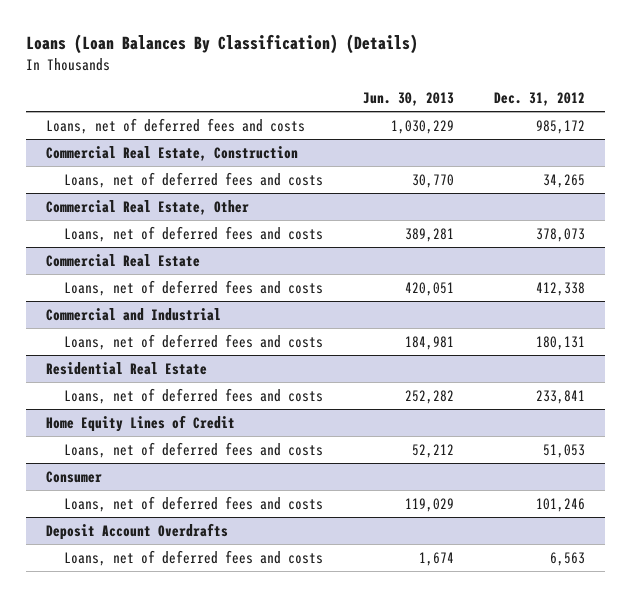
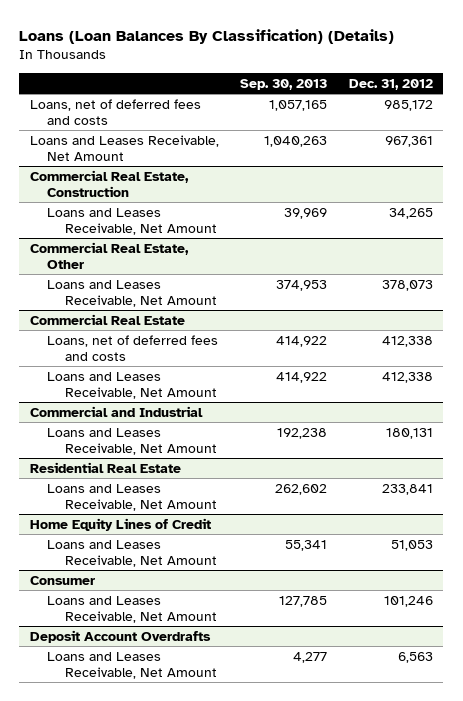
[362,92,454,107] Jun. 30, 2013 -> none
none -> [240,78,328,90] Sep. 30, 2013
none -> [29,134,219,161] Loans and Leases Receivable, Net Amount
[64,171,324,188] Loans, net of deferred fees and costs -> [47,207,217,235] Loans and Leases Receivable, Net Amount
[64,225,324,242] Loans, net of deferred fees and costs -> [47,279,217,307] Loans and Leases Receivable, Net Amount
none -> [47,371,217,399] Loans and Leases Receivable, Net Amount
[64,333,324,350] Loans, net of deferred fees and costs -> [47,427,217,455] Loans and Leases Receivable, Net Amount
[64,387,324,404] Loans, net of deferred fees and costs -> [47,483,217,511] Loans and Leases Receivable, Net Amount
[64,441,324,458] Loans, net of deferred fees and costs -> [47,539,217,567] Loans and Leases Receivable, Net Amount
[64,495,324,512] Loans, net of deferred fees and costs -> [47,595,217,623] Loans and Leases Receivable, Net Amount
[64,549,324,566] Loans, net of deferred fees and costs -> [47,651,217,679] Loans and Leases Receivable, Net Amount

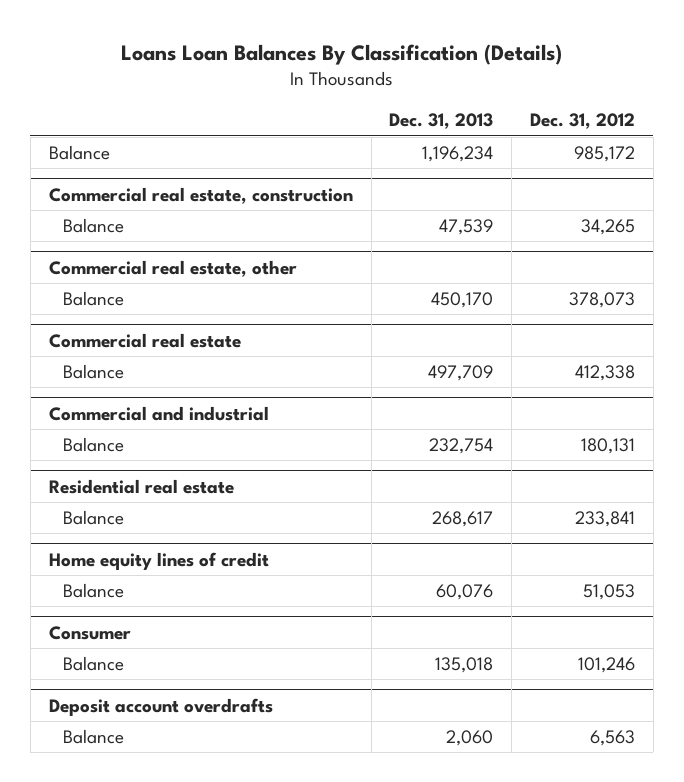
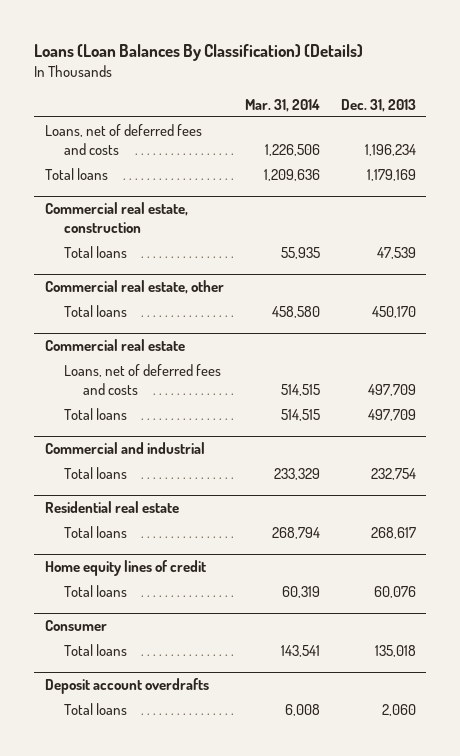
[120,43,562,65] Loans Loan Balances By Classification (Details) -> [34,44,364,62] Loans (Loan Balances By Classification) (Details)
[530,113,636,130] Dec. 31, 2012 -> none
none -> [244,98,320,112] Mar. 31, 2014
[48,144,110,160] Balance -> [44,123,202,155] Loans, net of deferred fees and costs
none -> [44,167,108,180] Total loans
[63,217,125,233] Balance -> [63,245,127,258] Total loans
[63,290,125,306] Balance -> [63,304,127,317] Total loans
[63,363,125,379] Balance -> [63,363,221,395] Loans, net of deferred fees and costs
none -> [63,407,127,420] Total loans
[63,436,125,452] Balance -> [63,466,127,479] Total loans
[63,509,125,525] Balance -> [63,525,127,538] Total loans
[63,582,125,598] Balance -> [63,584,127,597] Total loans
[63,655,125,671] Balance -> [63,643,127,656] Total loans
[63,728,125,744] Balance -> none
none -> [63,702,127,715] Total loans

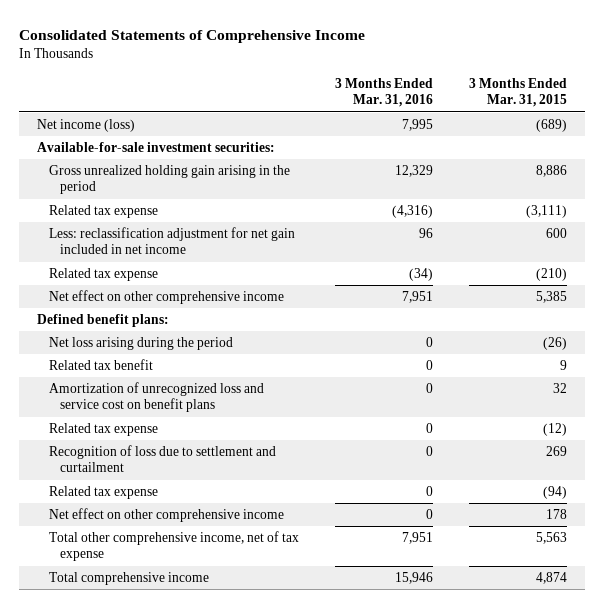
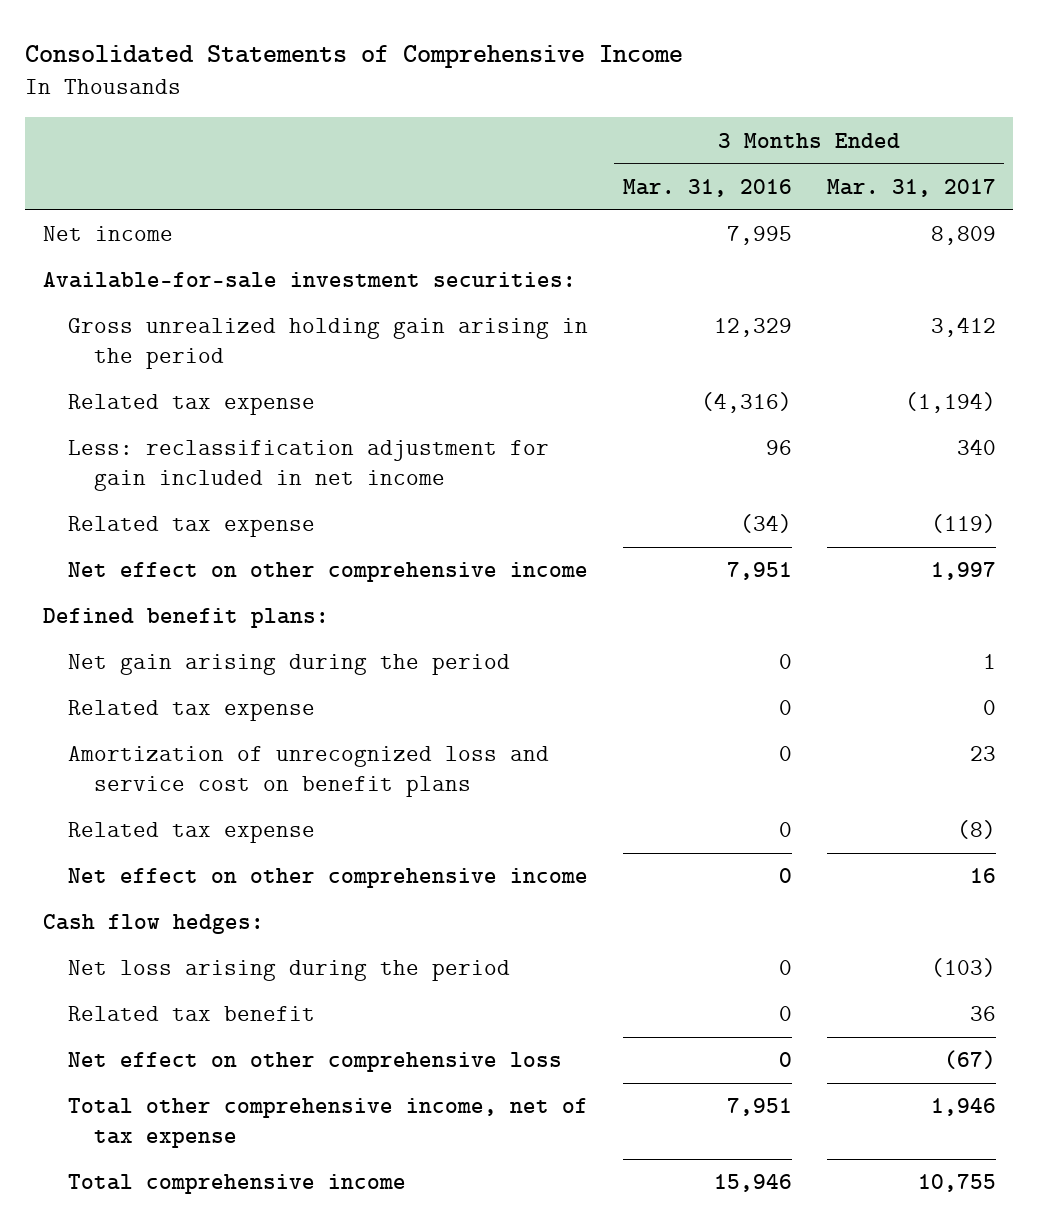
[469,78,568,108] 3 Months Ended Mar. 31, 2015 -> none
none -> [826,178,996,197] Mar. 31, 2017
[36,119,135,133] Net income (loss) -> [42,226,173,242] Net income
[48,227,295,255] Less: reclassification adjustment for net gain included in net income -> [68,440,550,492] Less: reclassification adjustment for gain included in net income
none -> [68,654,511,676] Net gain arising during the period
[48,445,276,473] Recognition of loss due to settlement and curtailment -> none
[48,382,264,413] Amortization of unrecognized loss and service cost on benefit plans -> [68,746,550,798] Amortization of unrecognized loss and service cost on benefit plans
none -> [42,914,264,935] Cash flow hedges:
[48,337,233,351] Net loss arising during the period -> [68,960,511,982] Net loss arising during the period
[48,359,153,371] Related tax benefit -> [68,1006,316,1022] Related tax benefit
none -> [68,1052,563,1073] Net effect on other comprehensive loss

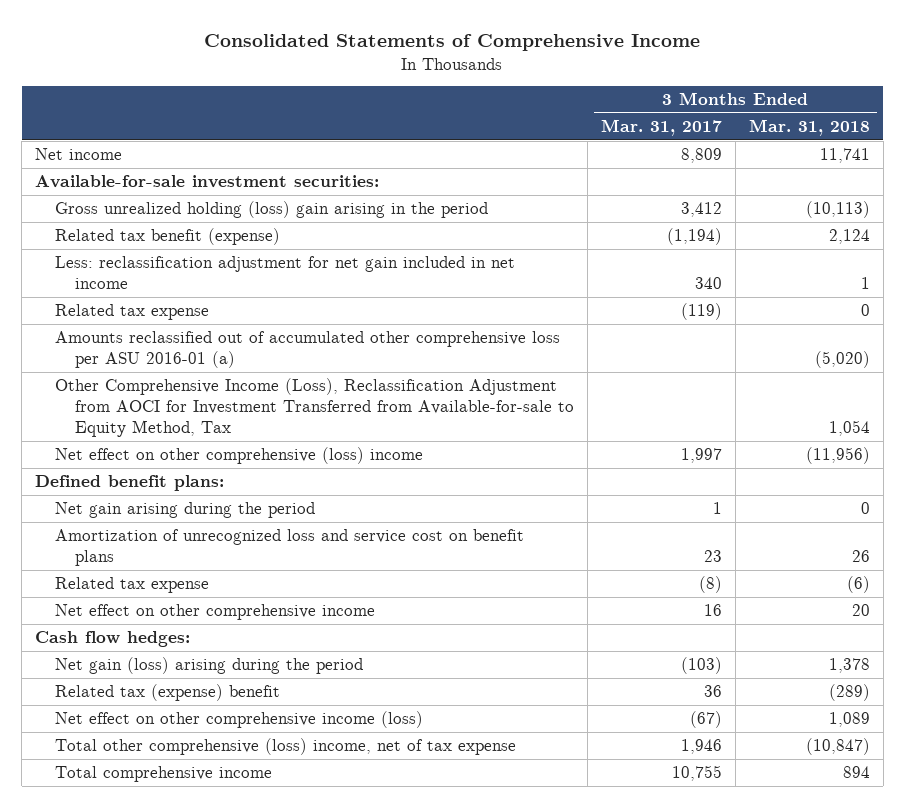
[623,178,793,197] Mar. 31, 2016 -> none
none -> [748,118,870,136] Mar. 31, 2018
[68,318,589,370] Gross unrealized holding gain arising in the period -> [55,201,489,219] Gross unrealized holding (loss) gain arising in the period
[68,394,316,416] Related tax expense -> [55,228,281,246] Related tax benefit (expense)
[68,440,550,492] Less: reclassification adjustment for gain included in net income -> [55,256,516,290] Less: reclassification adjustment for net gain included in net income
none -> [55,331,561,369] Amounts reclassified out of accumulated other comprehensive loss per ASU 2016-01 (a)
none -> [55,378,575,438] Other Comprehensive Income (Loss), Reclassification Adjustment from AOCI for Investment Transferred from Available-for-sale to Equity Method, Tax
[68,562,589,583] Net effect on other comprehensive income -> [55,447,424,465] Net effect on other comprehensive (loss) income
[68,700,316,722] Related tax expense -> none
[68,960,511,982] Net loss arising during the period -> [55,657,364,675] Net gain (loss) arising during the period
[68,1006,316,1022] Related tax benefit -> [55,684,281,702] Related tax (expense) benefit
[68,1052,563,1073] Net effect on other comprehensive loss -> [55,711,424,729] Net effect on other comprehensive income (loss)
[68,1098,589,1149] Total other comprehensive income, net of tax expense -> [55,738,517,756] Total other comprehensive (loss) income, net of tax expense

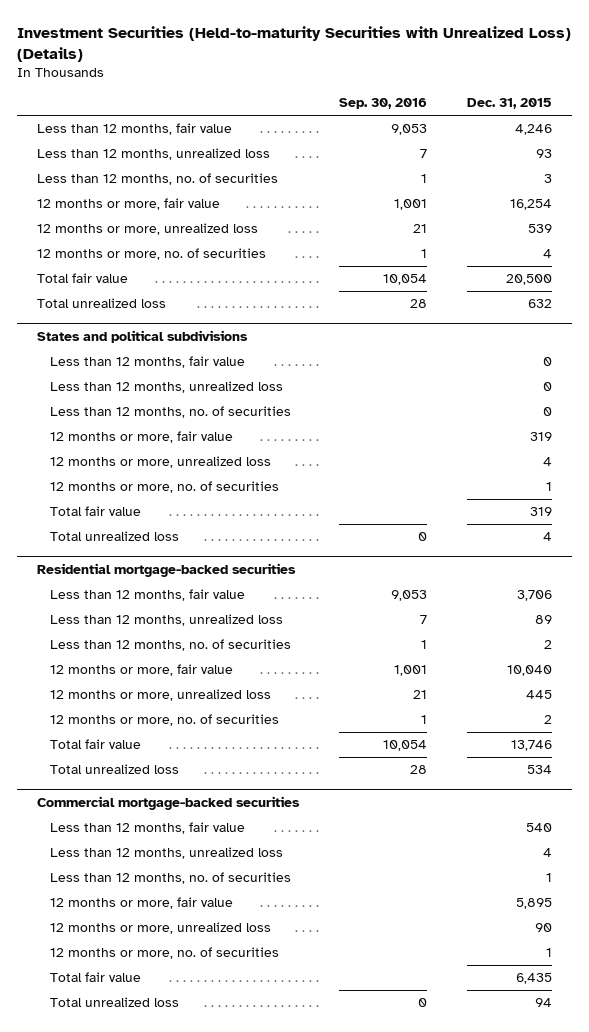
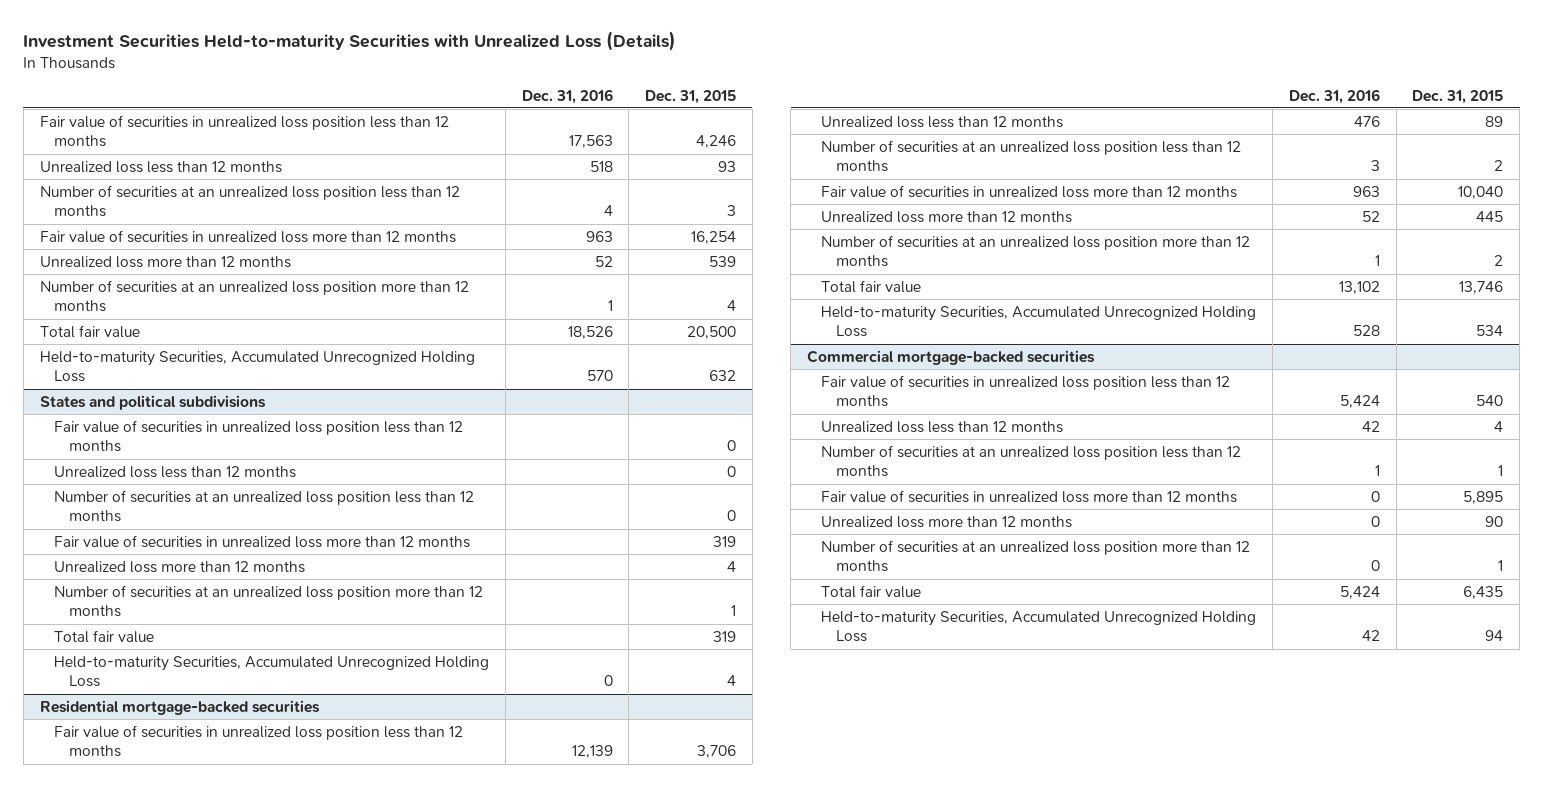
[17,25,572,62] Investment Securities (Held-to-maturity Securities with Unrealized Loss) (Details) -> [23,31,677,52] Investment Securities Held-to-maturity Securities with Unrealized Loss (Details)
[338,98,427,110] Sep. 30, 2016 -> none
none -> [521,88,613,104] Dec. 31, 2016
[37,123,233,136] Less than 12 months, fair value -> [39,114,449,148] Fair value of securities in unrealized loss position less than 12 months
[37,148,271,161] Less than 12 months, unrealized loss -> [39,160,282,173] Unrealized loss less than 12 months
[37,173,279,186] Less than 12 months, no. of securities -> [39,184,460,218] Number of securities at an unrealized loss position less than 12 months
[37,198,221,211] 12 months or more, fair value -> [39,229,456,243] Fair value of securities in unrealized loss more than 12 months
[37,223,259,236] 12 months or more, unrealized loss -> [39,255,291,268] Unrealized loss more than 12 months
[37,248,267,261] 12 months or more, no. of securities -> [39,279,469,313] Number of securities at an unrealized loss position more than 12 months
[37,298,167,309] Total unrealized loss -> [39,350,475,383] Held-to-maturity Securities, Accumulated Unrecognized Holding Loss
[50,356,246,369] Less than 12 months, fair value -> [54,419,464,453] Fair value of securities in unrealized loss position less than 12 months
[50,381,284,394] Less than 12 months, unrealized loss -> [54,465,297,478] Unrealized loss less than 12 months
[50,406,292,419] Less than 12 months, no. of securities -> [54,489,475,523] Number of securities at an unrealized loss position less than 12 months
[50,431,234,444] 12 months or more, fair value -> [54,534,471,548] Fair value of securities in unrealized loss more than 12 months
[50,456,272,469] 12 months or more, unrealized loss -> [54,560,306,573] Unrealized loss more than 12 months
[50,481,280,494] 12 months or more, no. of securities -> [54,584,484,618] Number of securities at an unrealized loss position more than 12 months
[50,531,180,542] Total unrealized loss -> [54,655,490,688] Held-to-maturity Securities, Accumulated Unrecognized Holding Loss
[50,589,246,602] Less than 12 months, fair value -> [54,724,464,758] Fair value of securities in unrealized loss position less than 12 months
[50,614,284,627] Less than 12 months, unrealized loss -> [821,115,1064,128] Unrealized loss less than 12 months
[50,639,292,652] Less than 12 months, no. of securities -> [821,139,1242,173] Number of securities at an unrealized loss position less than 12 months
[50,664,234,677] 12 months or more, fair value -> [821,184,1238,198] Fair value of securities in unrealized loss more than 12 months
[50,689,272,702] 12 months or more, unrealized loss -> [821,210,1073,223] Unrealized loss more than 12 months
[50,714,280,727] 12 months or more, no. of securities -> [821,234,1251,268] Number of securities at an unrealized loss position more than 12 months
[50,764,180,775] Total unrealized loss -> [821,305,1257,338] Held-to-maturity Securities, Accumulated Unrecognized Holding Loss
[50,822,246,835] Less than 12 months, fair value -> [821,374,1231,408] Fair value of securities in unrealized loss position less than 12 months
[50,847,284,860] Less than 12 months, unrealized loss -> [821,420,1064,433] Unrealized loss less than 12 months
[50,872,292,885] Less than 12 months, no. of securities -> [821,444,1242,478] Number of securities at an unrealized loss position less than 12 months
[50,897,234,910] 12 months or more, fair value -> [821,489,1238,503] Fair value of securities in unrealized loss more than 12 months
[50,922,272,935] 12 months or more, unrealized loss -> [821,515,1073,528] Unrealized loss more than 12 months
[50,947,280,960] 12 months or more, no. of securities -> [821,539,1251,573] Number of securities at an unrealized loss position more than 12 months
[50,997,180,1008] Total unrealized loss -> [821,610,1257,643] Held-to-maturity Securities, Accumulated Unrecognized Holding Loss

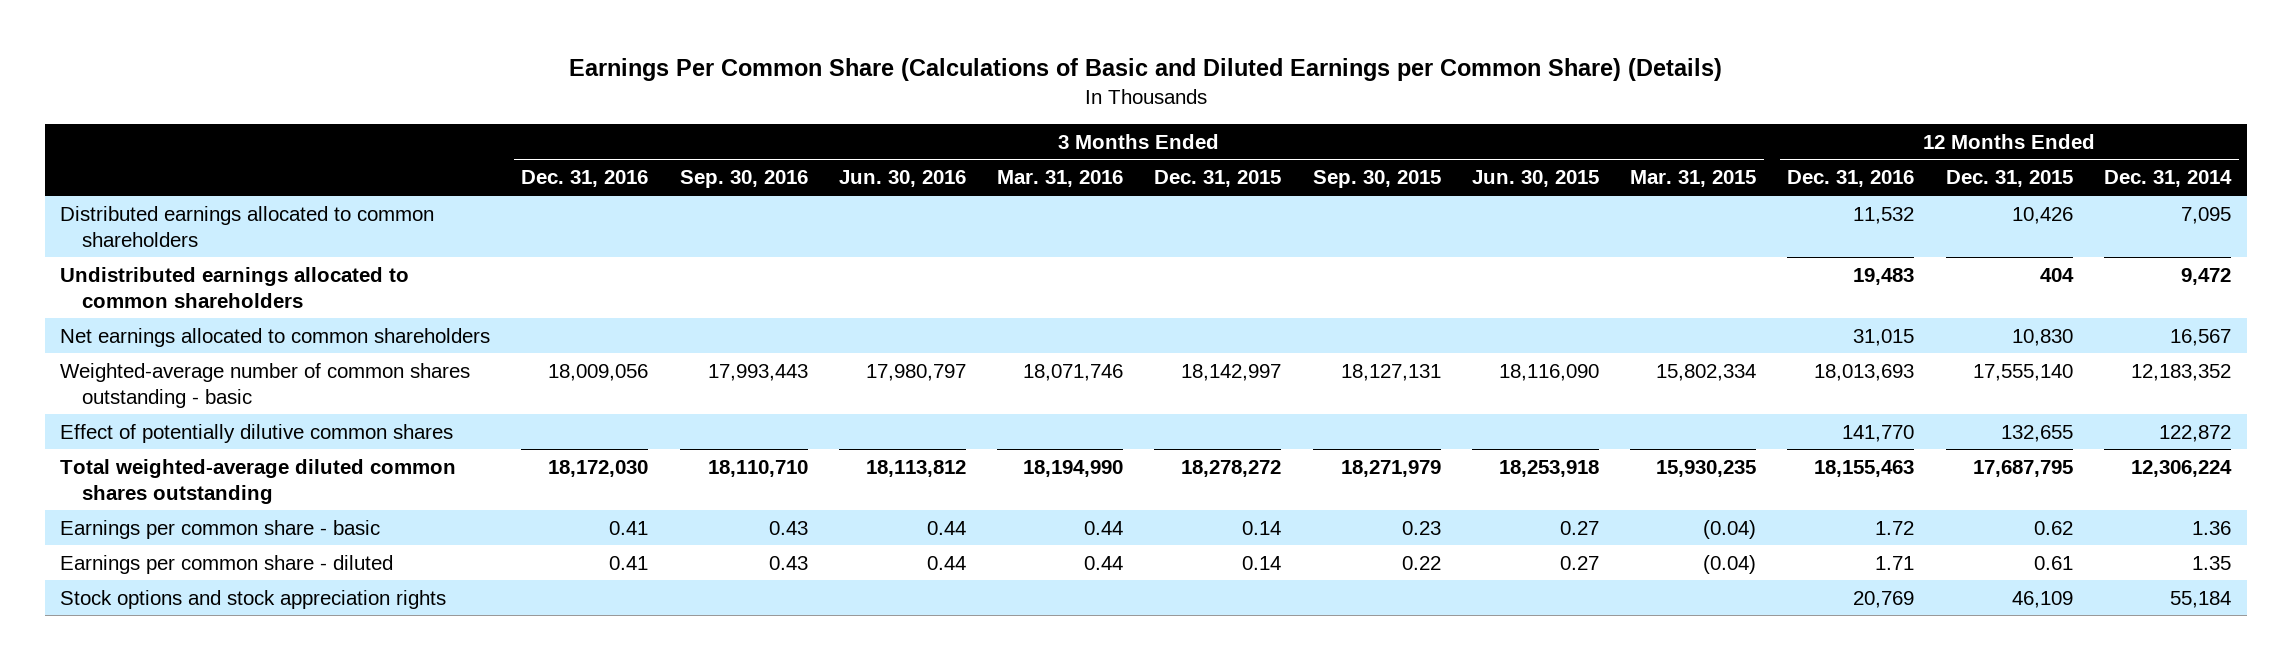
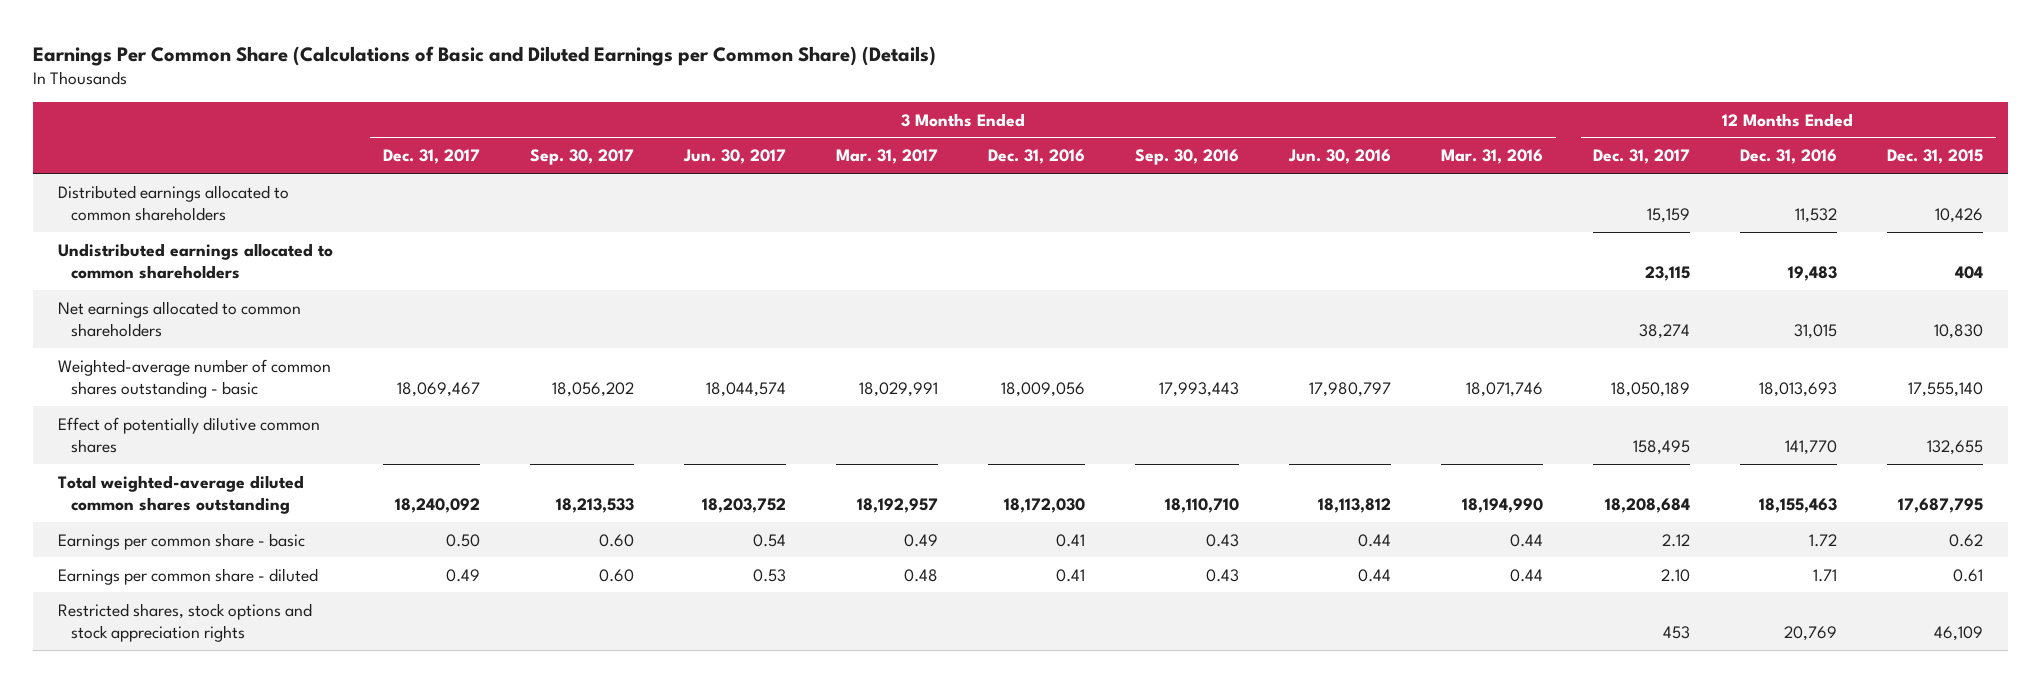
[1154,170,1282,188] Dec. 31, 2015 -> none
[1312,170,1441,189] Sep. 30, 2015 -> none
[1471,170,1599,188] Jun. 30, 2015 -> none
[1630,170,1757,188] Mar. 31, 2015 -> none
[2103,170,2232,188] Dec. 31, 2014 -> none
none -> [382,149,480,165] Dec. 31, 2017
none -> [529,149,634,166] Sep. 30, 2017
none -> [683,149,787,165] Jun. 30, 2017
none -> [836,149,939,165] Mar. 31, 2017
none -> [1593,149,1691,165] Dec. 31, 2017
[60,589,447,609] Stock options and stock appreciation rights -> [57,602,312,643] Restricted shares, stock options and stock appreciation rights

